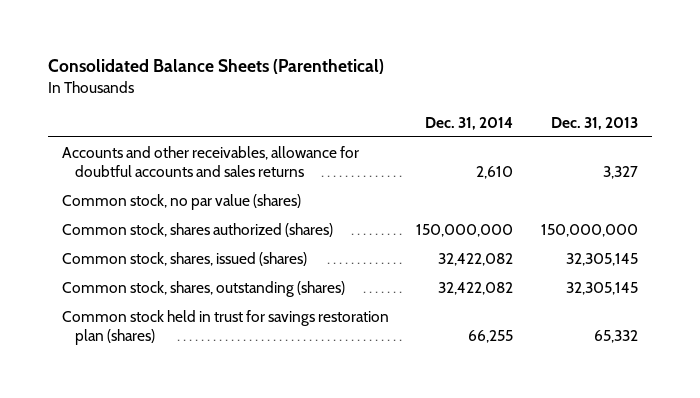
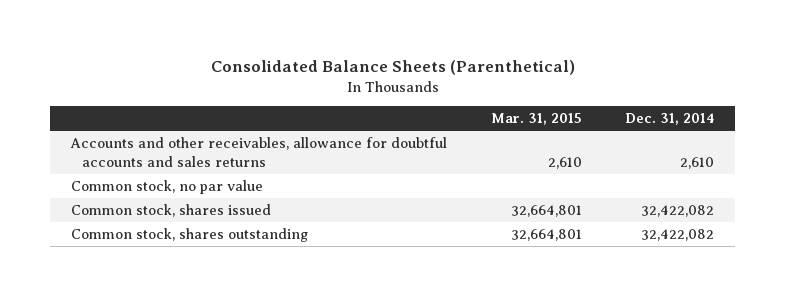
[550,116,638,130] Dec. 31, 2013 -> none
none -> [490,113,582,126] Mar. 31, 2015
[61,222,333,237] Common stock, shares authorized (shares) -> none
[61,309,389,346] Common stock held in trust for savings restoration plan (shares) -> none
[61,193,301,210] Common stock, no par value (shares) -> [71,179,264,194] Common stock, no par value
[61,251,307,266] Common stock, shares, issued (shares) -> [71,203,272,217] Common stock, shares issued
[61,280,345,297] Common stock, shares, outstanding (shares) -> [71,227,309,242] Common stock, shares outstanding

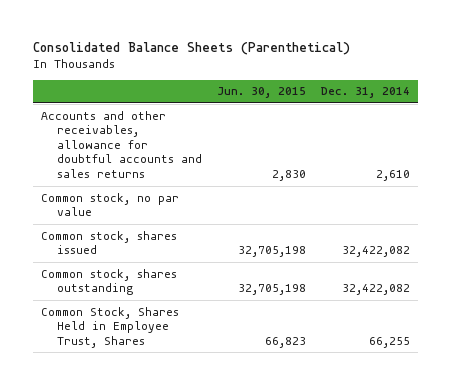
[490,113,582,126] Mar. 31, 2015 -> none
none -> [216,87,306,99] Jun. 30, 2015
none -> [40,306,179,348] Common Stock, Shares Held in Employee Trust, Shares

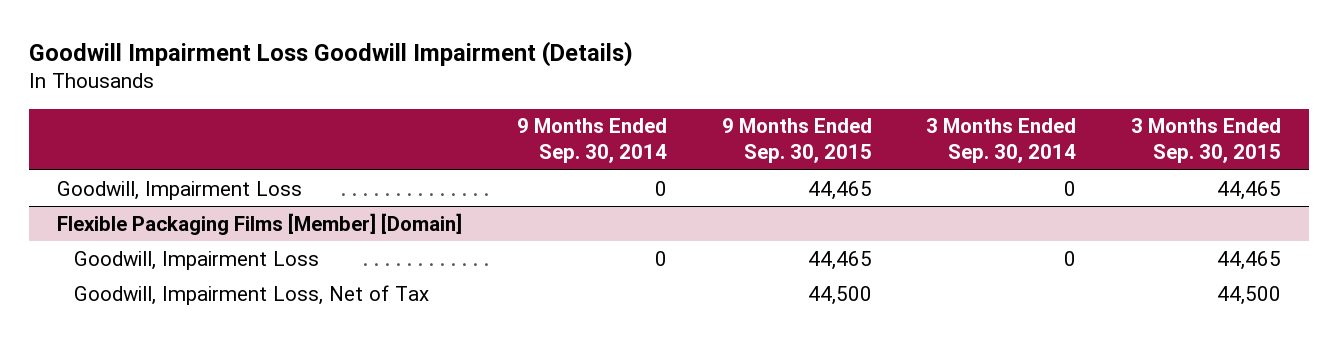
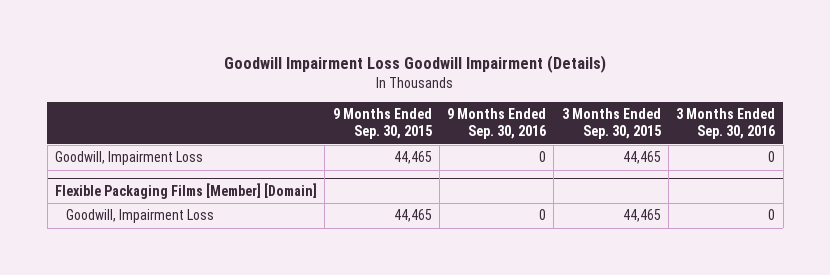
[516,118,667,164] 9 Months Ended Sep. 30, 2014 -> none
[926,118,1077,164] 3 Months Ended Sep. 30, 2014 -> none
none -> [447,108,547,140] 9 Months Ended Sep. 30, 2016
none -> [676,108,776,140] 3 Months Ended Sep. 30, 2016
[74,284,430,305] Goodwill, Impairment Loss, Net of Tax -> none

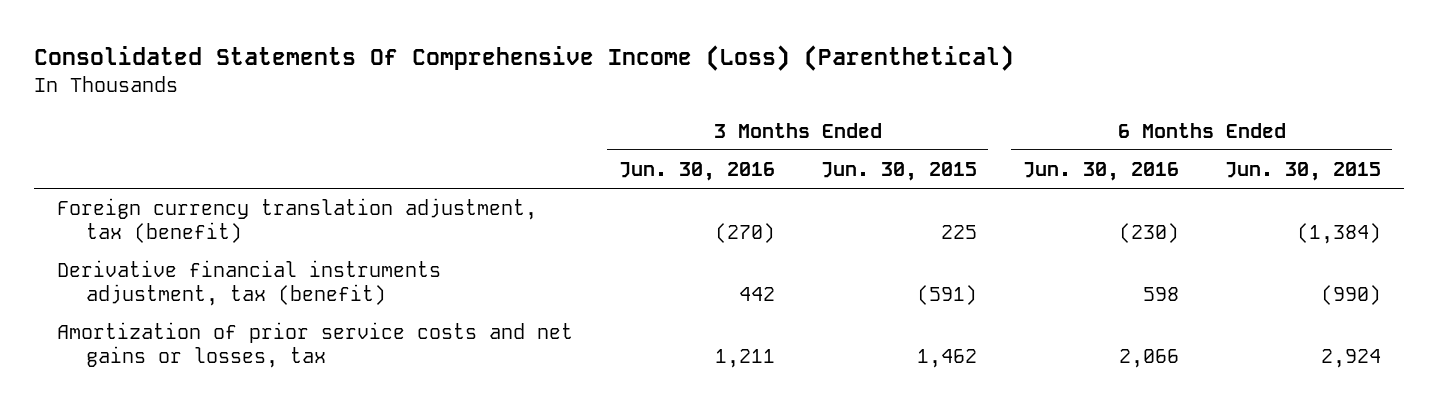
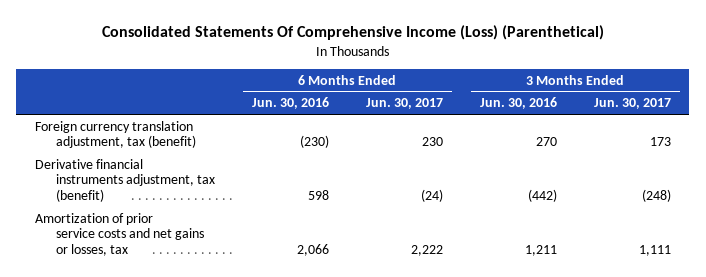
[820,162,977,182] Jun. 30, 2015 -> none
[1224,162,1381,182] Jun. 30, 2015 -> none
none -> [365,98,443,110] Jun. 30, 2017
none -> [593,98,671,110] Jun. 30, 2017
[714,222,775,243] (270) -> [535,137,557,147] 270
[738,286,775,301] 442 -> [527,189,557,203] (442)

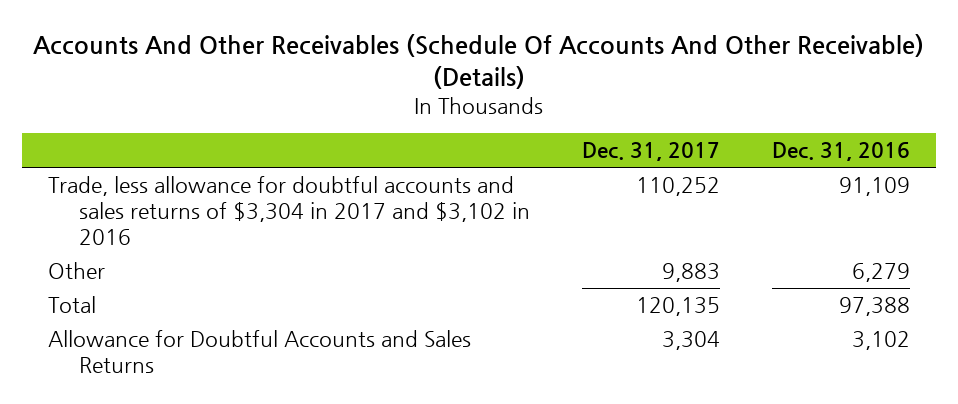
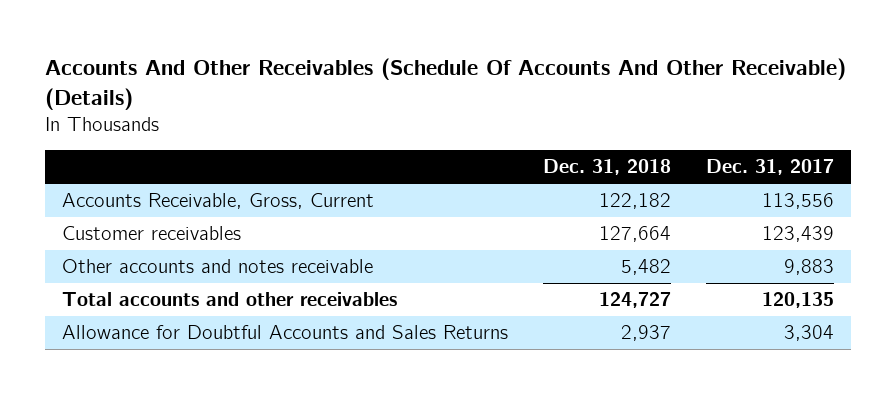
[772,142,911,162] Dec. 31, 2016 -> none
none -> [543,159,672,176] Dec. 31, 2018
[47,176,530,245] Trade, less allowance for doubtful accounts and sales returns of $3,304 in 2017 and $3,102 in 2016 -> none
none -> [62,193,375,210] Accounts Receivable, Gross, Current
none -> [62,226,242,241] Customer receivables
[47,262,105,280] Other -> [62,259,374,274] Other accounts and notes receivable
[47,296,96,314] Total -> [62,292,398,307] Total accounts and other receivables

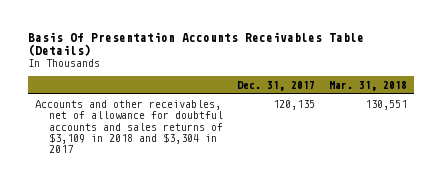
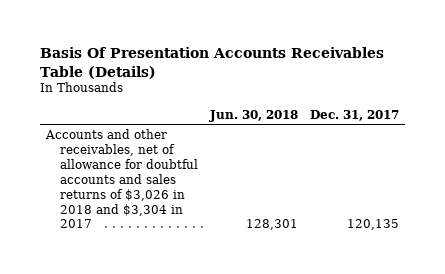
[328,80,407,91] Mar. 31, 2018 -> none
none -> [209,109,299,122] Jun. 30, 2018
[35,99,223,154] Accounts and other receivables, net of allowance for doubtful accounts and sales returns of $3,109 in 2018 and $3,304 in 2017 -> [44,129,199,229] Accounts and other receivables, net of allowance for doubtful accounts and sales returns of $3,026 in 2018 and $3,304 in 2017

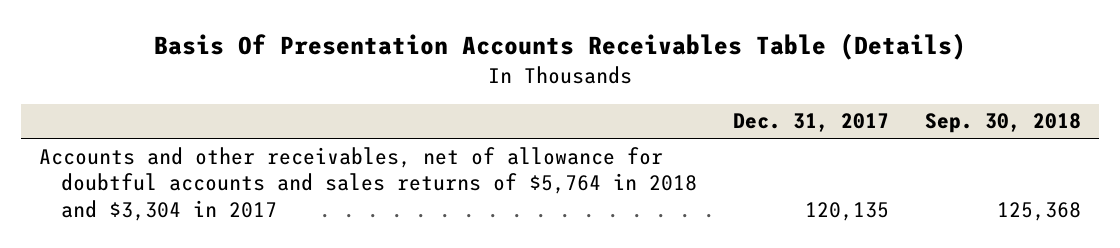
[209,109,299,122] Jun. 30, 2018 -> none
none -> [924,113,1081,134] Sep. 30, 2018
[44,129,199,229] Accounts and other receivables, net of allowance for doubtful accounts and sales returns of $3,026 in 2018 and $3,304 in 2017 -> [39,146,697,222] Accounts and other receivables, net of allowance for doubtful accounts and sales returns of $5,764 in 2018 and $3,304 in 2017

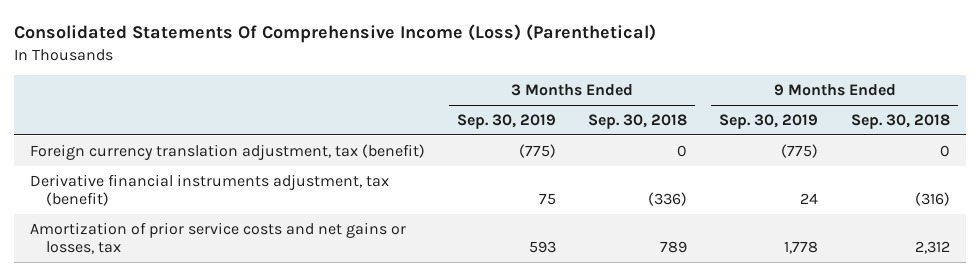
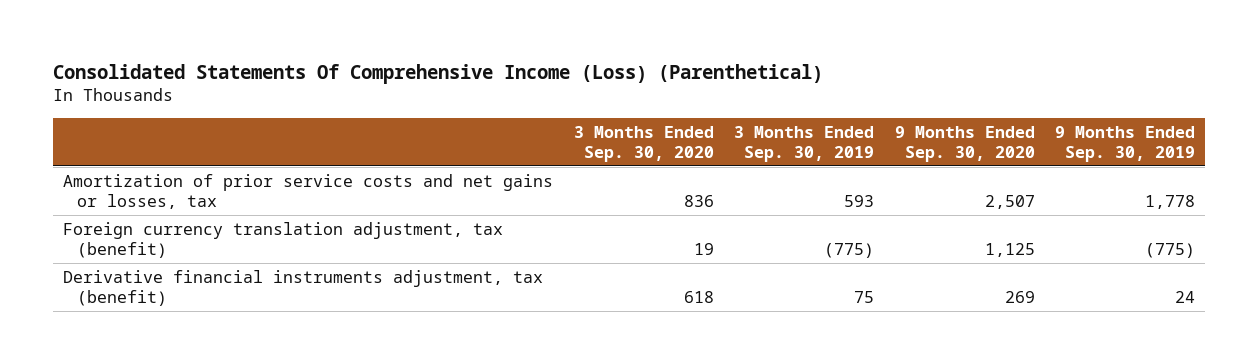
[588,113,688,129] Sep. 30, 2018 -> none
[850,113,950,129] Sep. 30, 2018 -> none
none -> [573,126,714,162] 3 Months Ended Sep. 30, 2020
none -> [894,126,1035,162] 9 Months Ended Sep. 30, 2020
[29,221,406,254] Amortization of prior service costs and net gains or losses, tax -> [63,174,554,209] Amortization of prior service costs and net gains or losses, tax

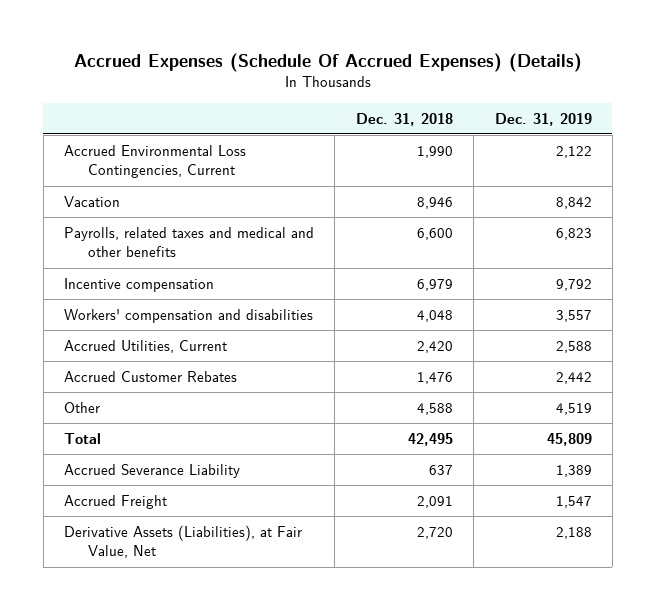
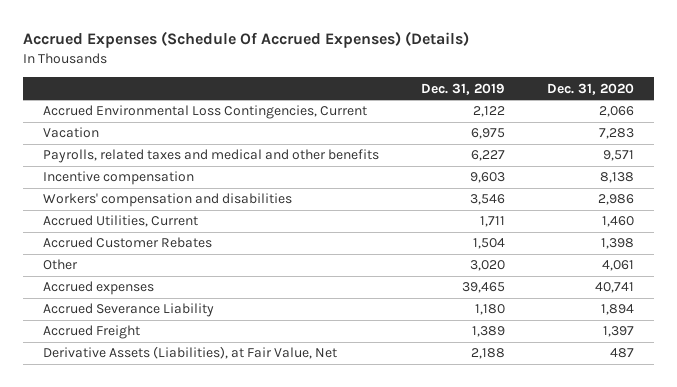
[355,112,453,126] Dec. 31, 2018 -> none
none -> [546,82,634,95] Dec. 31, 2020
[64,432,102,444] Total -> none
[555,196,592,209] 8,842 -> [471,128,506,140] 6,975
[555,227,592,240] 6,823 -> [471,150,506,162] 6,227
[555,278,592,291] 9,792 -> [470,172,506,184] 9,603
[555,309,592,322] 3,557 -> [470,194,506,206] 3,546
[555,340,592,353] 2,588 -> [480,216,506,228] 1,711
[555,371,592,384] 2,442 -> [473,238,506,250] 1,504
[555,402,592,415] 4,519 -> [470,260,506,272] 3,020
none -> [43,281,155,296] Accrued expenses
[555,464,592,477] 1,389 -> [475,304,506,316] 1,180
[555,495,592,508] 1,547 -> [472,326,506,338] 1,389

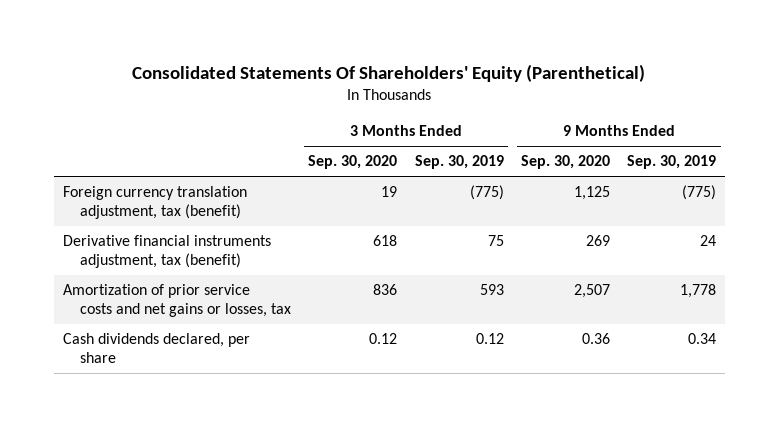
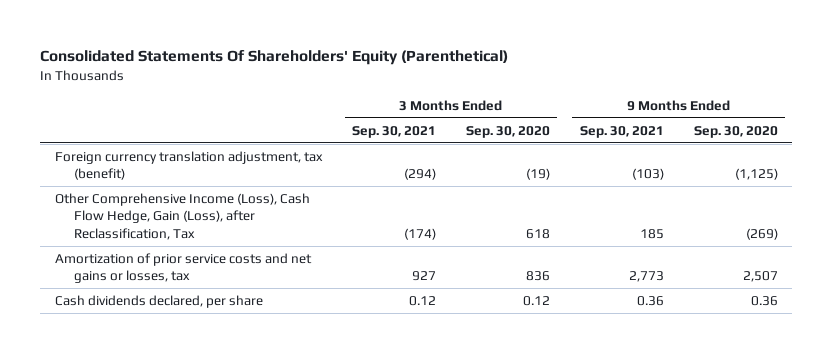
[414,155,504,170] Sep. 30, 2019 -> none
[627,155,717,170] Sep. 30, 2019 -> none
none -> [352,125,437,138] Sep. 30, 2021
none -> [579,125,664,138] Sep. 30, 2021
[62,235,271,269] Derivative financial instruments adjustment, tax (benefit) -> none
[381,186,398,198] 19 -> [525,168,550,181] (19)
[574,186,611,201] 1,125 -> [734,168,778,181] (1,125)
none -> [55,192,311,240] Other Comprehensive Income (Loss), Cash Flow Hedge, Gain (Loss), after Reclassification, Tax

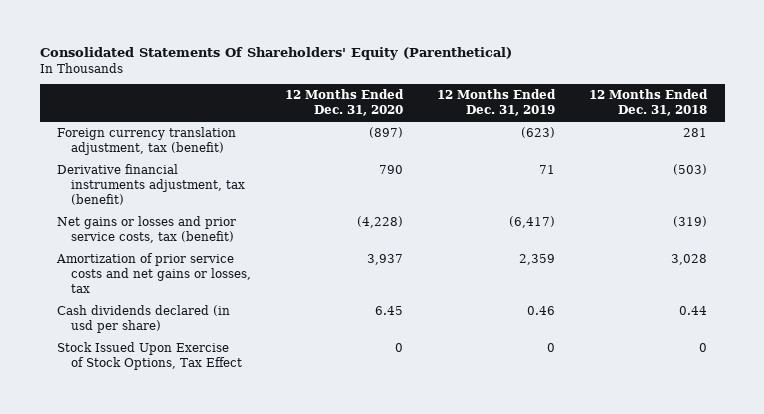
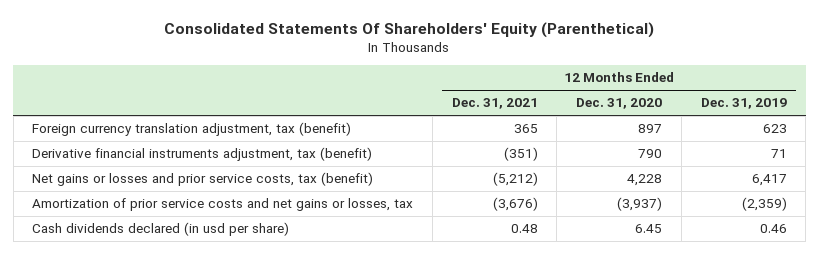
[589,89,709,117] 12 Months Ended Dec. 31, 2018 -> none
none -> [451,98,538,110] Dec. 31, 2021
[369,127,404,139] (897) -> [638,124,663,134] 897
[521,127,556,139] (623) -> [762,124,787,134] 623
[357,216,404,229] (4,228) -> [627,174,663,187] 4,228
[509,216,556,229] (6,417) -> [751,174,787,187] 6,417
[367,254,404,266] 3,937 -> [617,197,663,212] (3,937)
[519,254,556,266] 2,359 -> [741,197,787,212] (2,359)
[56,342,243,370] Stock Issued Upon Exercise of Stock Options, Tax Effect -> none

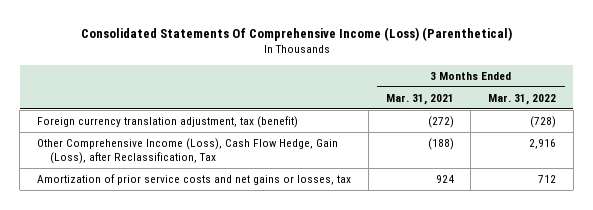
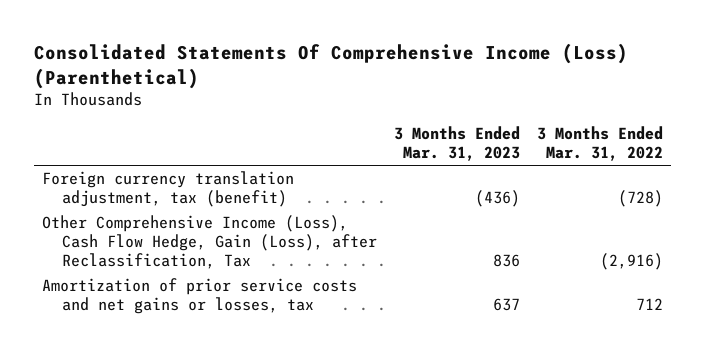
[385,93,454,105] Mar. 31, 2021 -> none
none -> [394,126,521,162] 3 Months Ended Mar. 31, 2023
[528,138,556,149] 2,916 -> [599,253,663,271] (2,916)

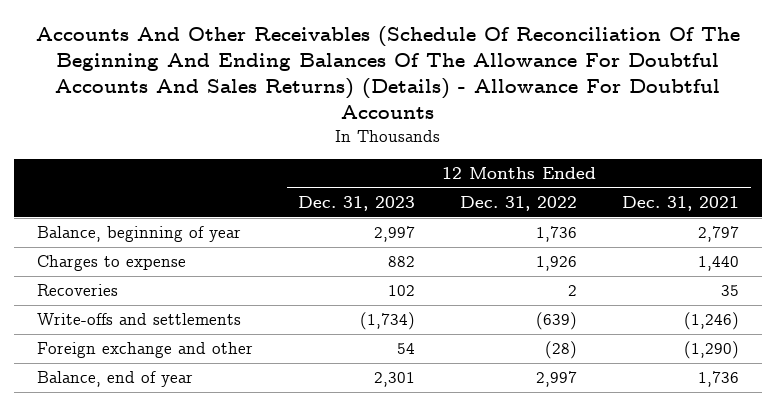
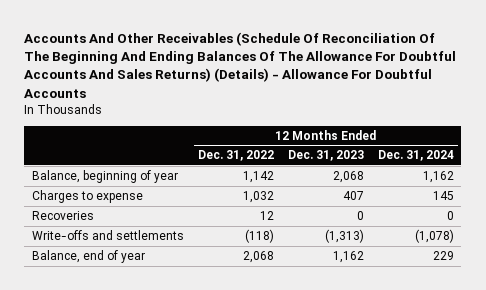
[622,196,740,212] Dec. 31, 2021 -> none
none -> [378,150,455,162] Dec. 31, 2024
[36,342,253,359] Foreign exchange and other -> none
[374,226,416,243] 2,997 -> [332,171,364,184] 2,068
[536,226,578,243] 1,736 -> [242,171,274,184] 1,142
[388,256,416,268] 882 -> [342,191,364,201] 407
[536,256,578,272] 1,926 -> [242,191,274,204] 1,032
[388,285,416,297] 102 -> [356,211,364,221] 0
[568,285,578,297] 2 -> [259,211,274,221] 12
[360,312,416,331] (1,734) -> [324,229,364,244] (1,313)
[536,312,578,331] (639) -> [244,229,274,244] (118)
[374,372,416,388] 2,301 -> [332,251,364,264] 1,162
[536,371,578,388] 2,997 -> [242,251,274,264] 2,068

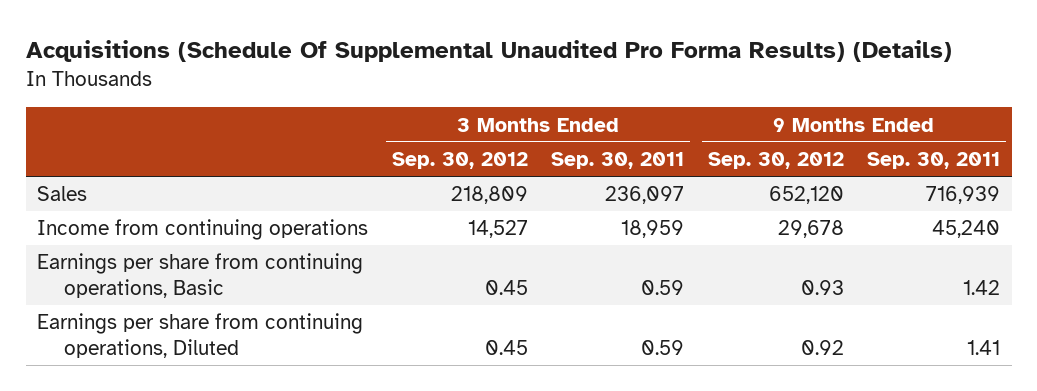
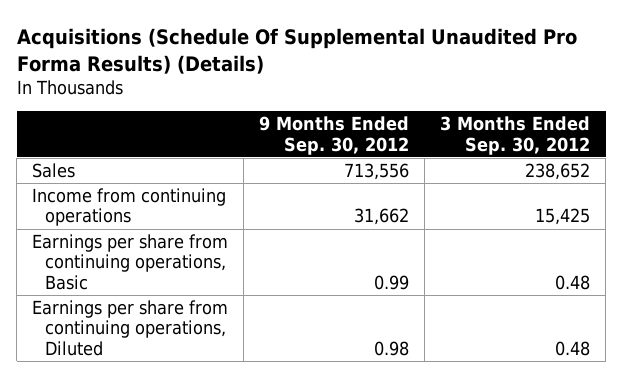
[551,152,685,170] Sep. 30, 2011 -> none
[866,152,1000,170] Sep. 30, 2011 -> none
[450,186,528,205] 218,809 -> [525,162,591,180] 238,652
[768,186,844,205] 652,120 -> [344,162,410,180] 713,556
[467,220,528,239] 14,527 -> [535,208,591,226] 15,425
[777,220,844,239] 29,678 -> [354,208,410,226] 31,662
[484,279,528,295] 0.45 -> [555,274,591,290] 0.48
[800,279,844,295] 0.93 -> [374,274,410,290] 0.99
[484,339,528,355] 0.45 -> [555,340,591,356] 0.48
[800,339,844,355] 0.92 -> [374,340,410,356] 0.98

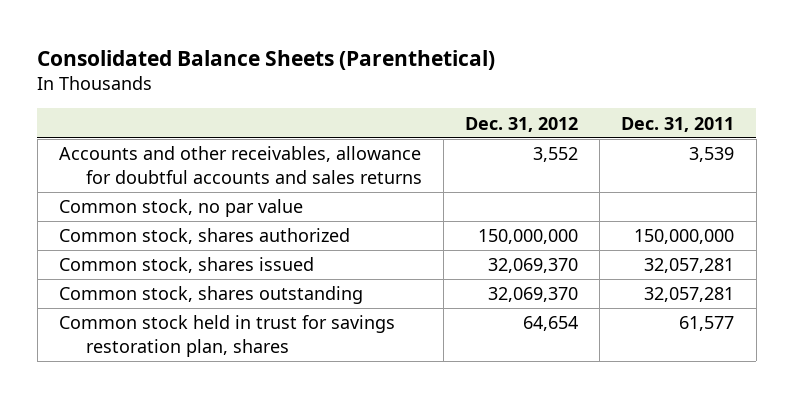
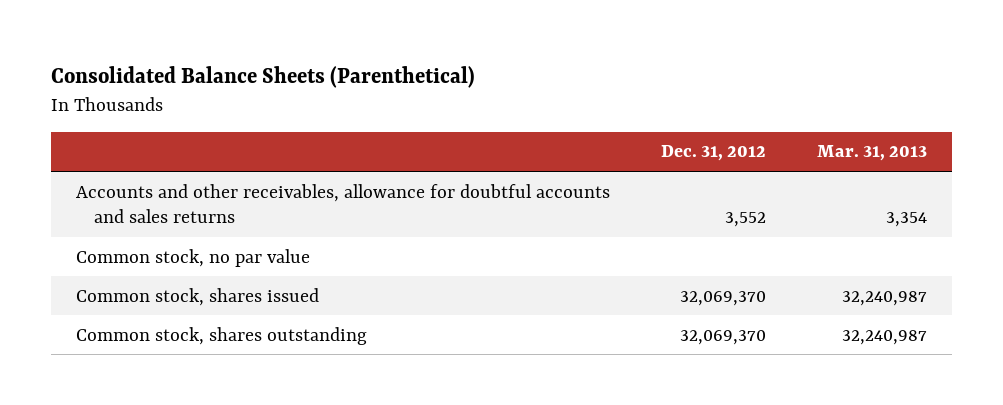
[621,116,735,132] Dec. 31, 2011 -> none
none -> [816,145,927,162] Mar. 31, 2013
[59,228,351,245] Common stock, shares authorized -> none
[59,315,396,357] Common stock held in trust for savings restoration plan, shares -> none

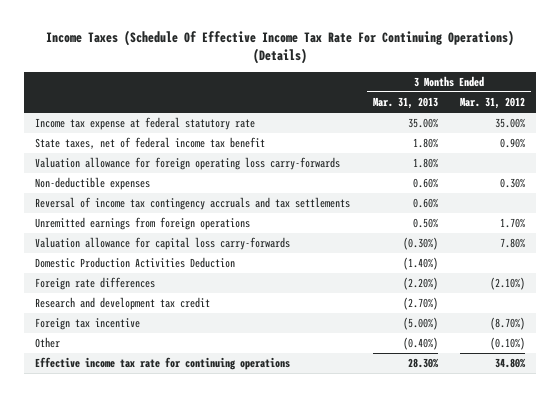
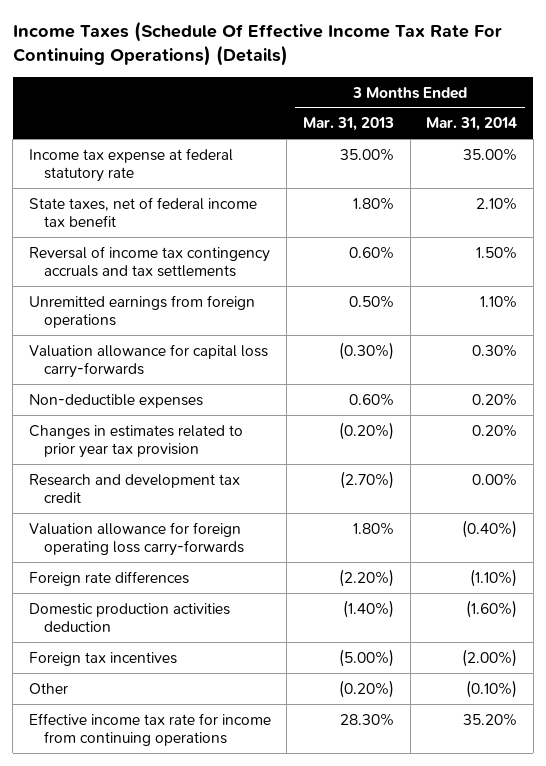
[460,97,526,110] Mar. 31, 2012 -> none
none -> [426,117,518,132] Mar. 31, 2014
[35,257,236,269] Domestic Production Activities Deduction -> none
[35,177,151,191] Non-deductible expenses -> [28,393,203,408] Non-deductible expenses
none -> [28,424,243,459] Changes in estimates related to prior year tax provision
[35,157,341,171] Valuation allowance for foreign operating loss carry-forwards -> [28,521,244,557] Valuation allowance for foreign operating loss carry-forwards
[35,277,156,291] Foreign rate differences -> [28,570,189,586] Foreign rate differences
none -> [28,602,230,633] Domestic production activities deduction
[35,318,141,331] Foreign tax incentive -> [28,651,177,666] Foreign tax incentives
[402,337,438,351] (0.40%) -> [339,679,395,698] (0.20%)
[35,357,291,371] Effective income tax rate for continuing operations -> [28,712,271,747] Effective income tax rate for income from continuing operations

